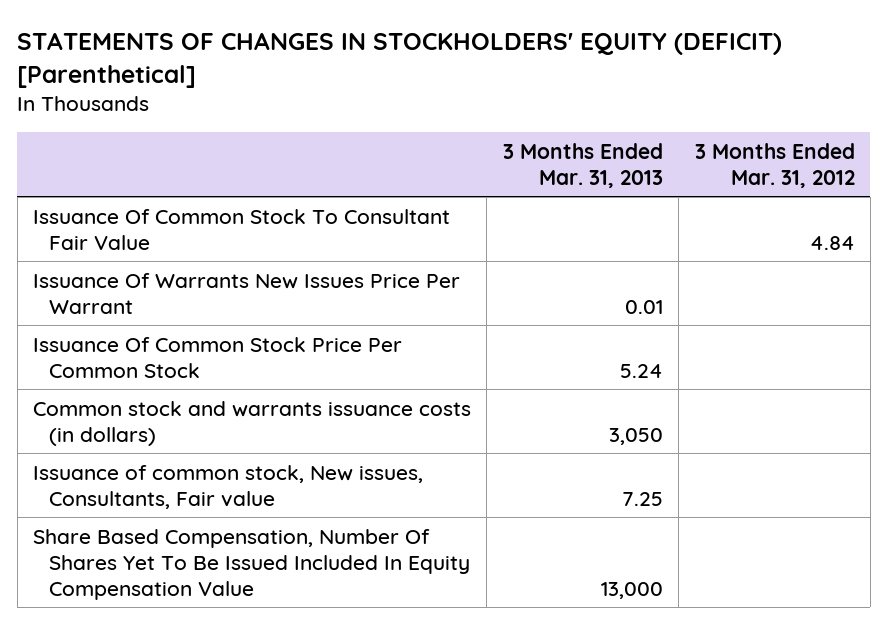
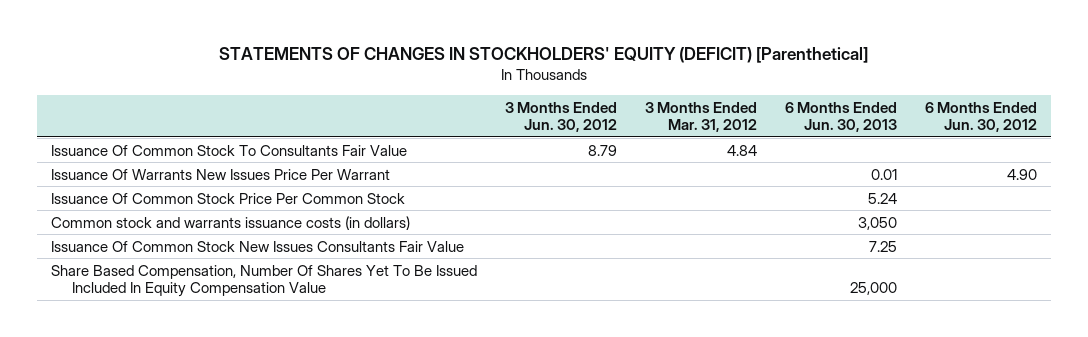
[502,142,663,188] 3 Months Ended Mar. 31, 2013 -> none
none -> [504,101,617,132] 3 Months Ended Jun. 30, 2012
none -> [785,101,898,132] 6 Months Ended Jun. 30, 2013
none -> [925,101,1038,132] 6 Months Ended Jun. 30, 2012
[32,208,450,250] Issuance Of Common Stock To Consultant Fair Value -> [50,144,407,156] Issuance Of Common Stock To Consultants Fair Value
[32,464,423,509] Issuance of common stock, New issues, Consultants, Fair value -> [50,240,464,252] Issuance Of Common Stock New Issues Consultants Fair Value

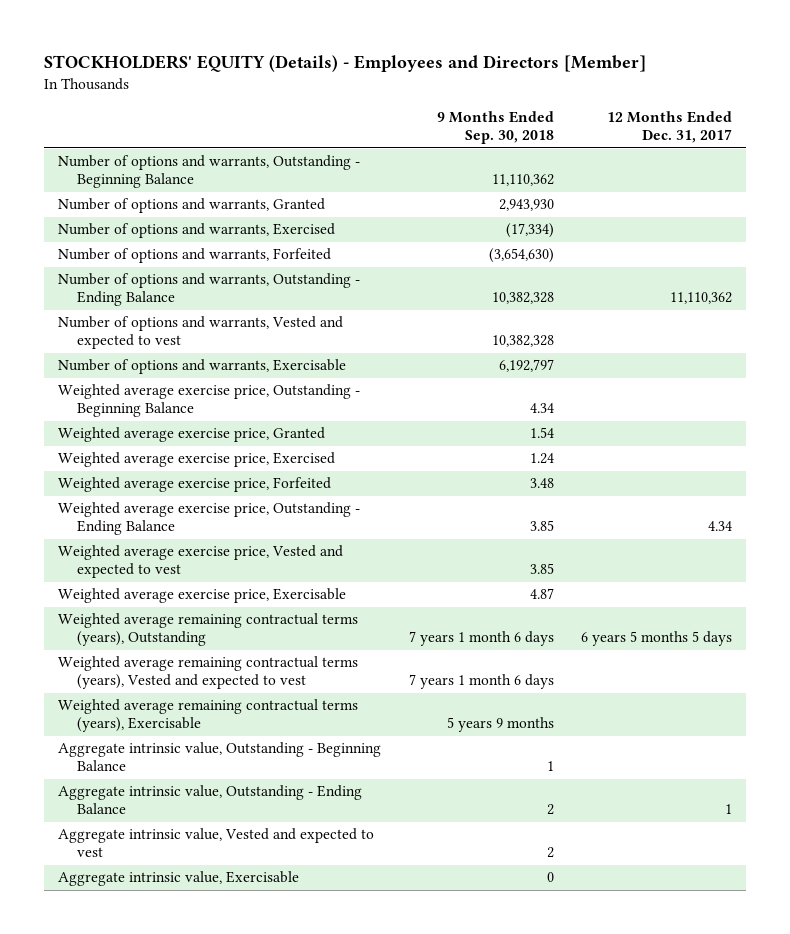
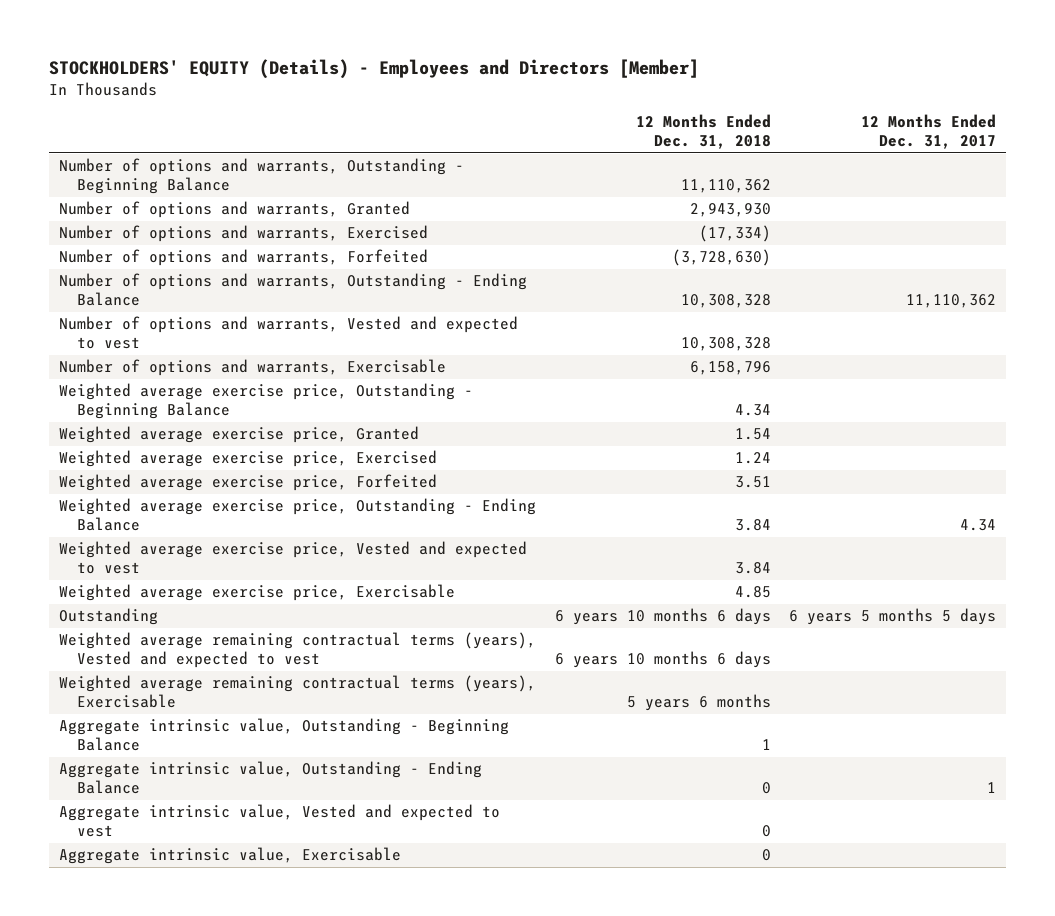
[436,111,554,145] 9 Months Ended Sep. 30, 2018 -> none
none -> [635,114,771,150] 12 Months Ended Dec. 31, 2018
[57,613,358,647] Weighted average remaining contractual terms (years), Outstanding -> [58,608,158,626] Outstanding

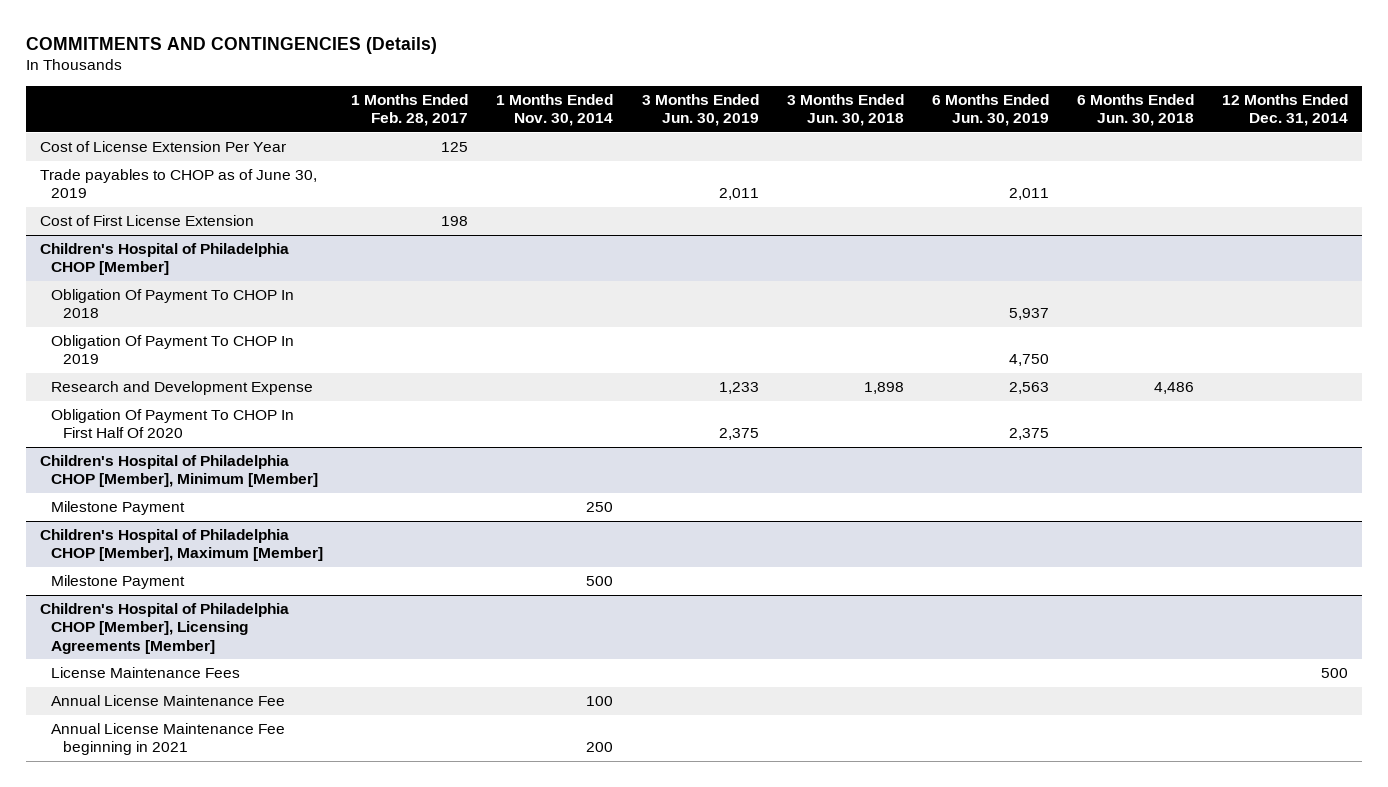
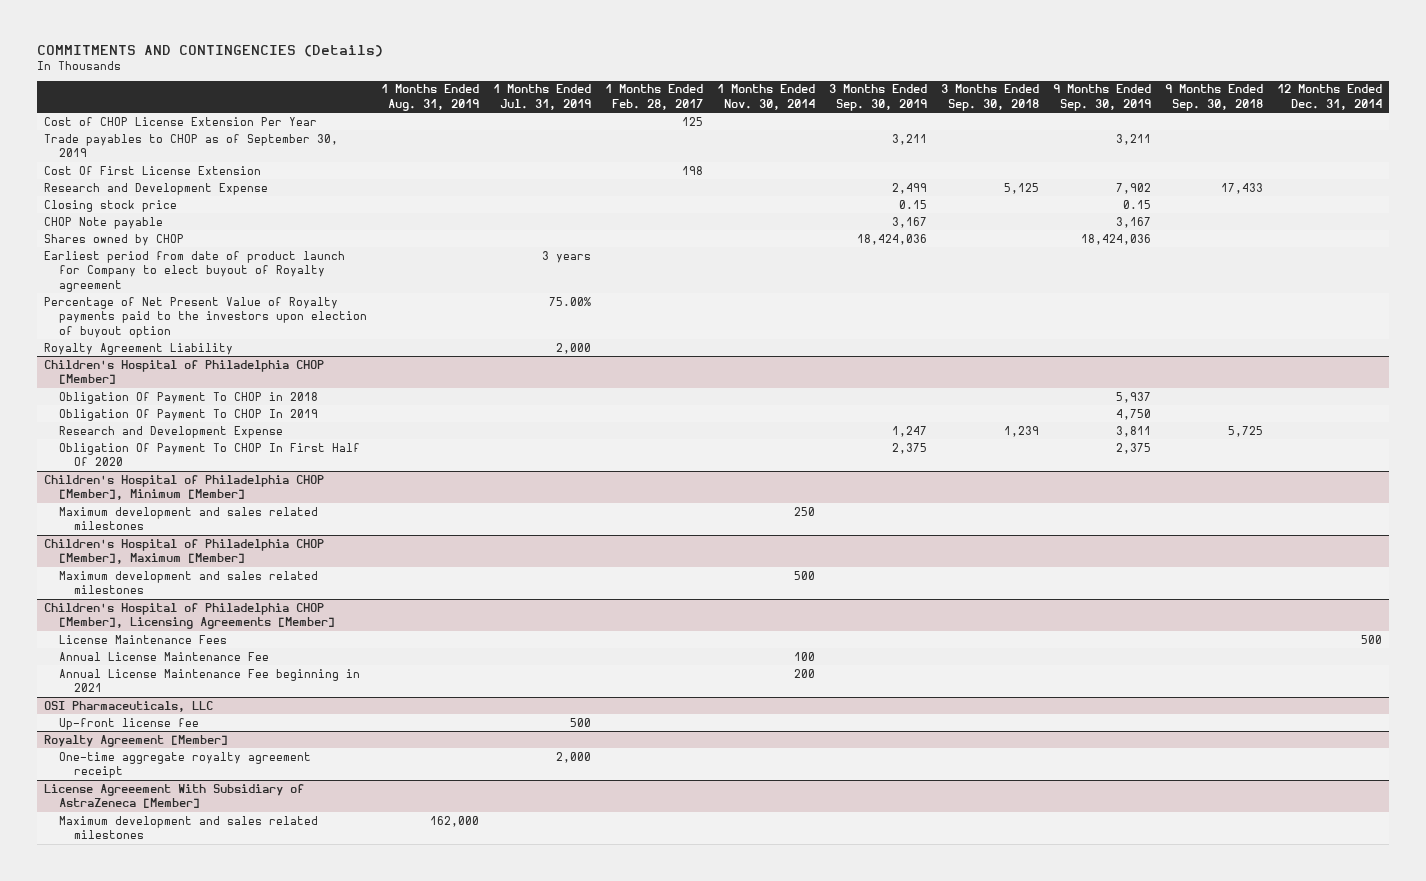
[641,93,759,127] 3 Months Ended Jun. 30, 2019 -> none
[786,93,904,127] 3 Months Ended Jun. 30, 2018 -> none
[931,93,1049,127] 6 Months Ended Jun. 30, 2019 -> none
[1076,93,1194,127] 6 Months Ended Jun. 30, 2018 -> none
none -> [380,84,479,111] 1 Months Ended Aug. 31, 2019
none -> [492,84,591,110] 1 Months Ended Jul. 31, 2019
none -> [828,84,927,111] 3 Months Ended Sep. 30, 2019
none -> [940,84,1039,111] 3 Months Ended Sep. 30, 2018
none -> [1052,84,1151,111] 9 Months Ended Sep. 30, 2019
none -> [1164,84,1263,111] 9 Months Ended Sep. 30, 2018
[39,141,286,153] Cost of License Extension Per Year -> [44,116,318,126] Cost of CHOP License Extension Per Year
[39,169,317,199] Trade payables to CHOP as of June 30, 2019 -> [44,133,339,158] Trade payables to CHOP as of September 30, 2019
[39,215,254,227] Cost of First License Extension -> [44,165,262,175] Cost Of First License Extension
none -> [44,182,269,195] Research and Development Expense
none -> [44,199,178,212] Closing stock price
none -> [44,216,164,229] CHOP Note payable
none -> [44,233,185,246] Shares owned by CHOP
none -> [44,250,346,292] Earliest period from date of product launch for Company to elect buyout of Royalty agreement
none -> [44,296,367,338] Percentage of Net Present Value of Royalty payments paid to the investors upon election of buyout option
none -> [44,342,234,355] Royalty Agreement Liability
[51,289,295,319] Obligation Of Payment To CHOP In 2018 -> [58,391,318,404] Obligation Of Payment To CHOP in 2018
[51,501,186,516] Milestone Payment -> [58,506,318,531] Maximum development and sales related milestones
[51,575,186,590] Milestone Payment -> [58,570,318,595] Maximum development and sales related milestones
none -> [44,700,214,712] OSI Pharmaceuticals, LLC
none -> [58,717,199,730] Up-front license fee
none -> [44,734,229,747] Royalty Agreement [Member]
none -> [58,751,311,779] One-time aggregate royalty agreement receipt
none -> [44,783,305,809] License Agreeement With Subsidiary of AstraZeneca [Member]
none -> [58,815,318,840] Maximum development and sales related milestones

